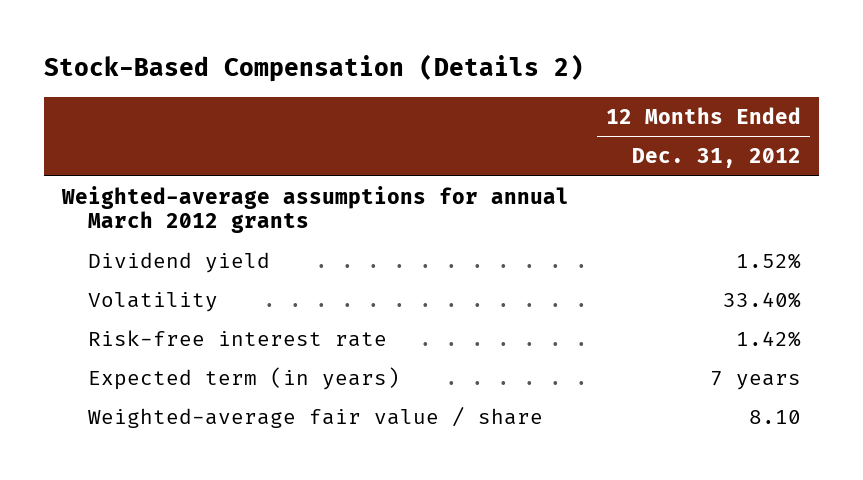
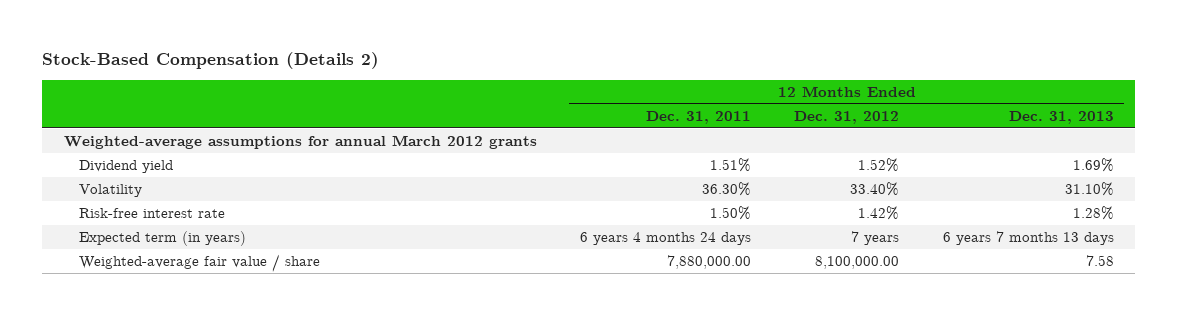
none -> [646,110,752,124] Dec. 31, 2011
none -> [1008,110,1114,124] Dec. 31, 2013
[749,409,802,424] 8.10 -> [815,256,900,270] 8,100,000.00

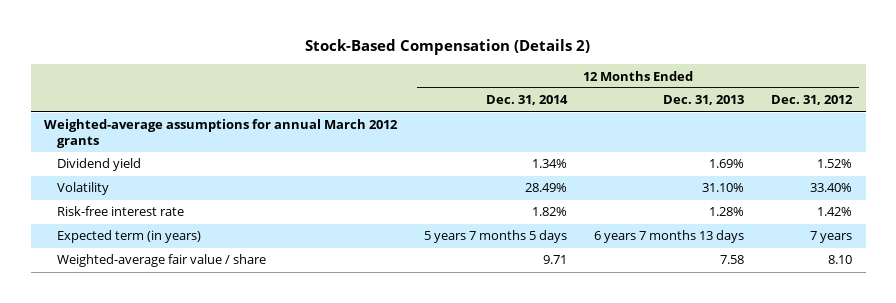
[646,110,752,124] Dec. 31, 2011 -> none
none -> [486,95,569,106] Dec. 31, 2014
[815,256,900,270] 8,100,000.00 -> [828,255,853,265] 8.10

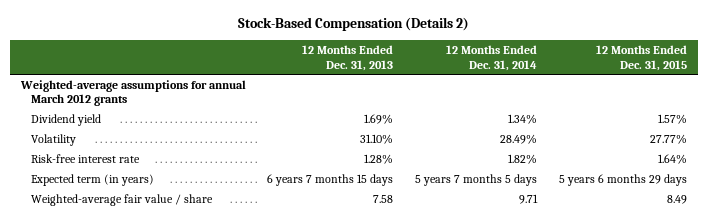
[771,95,854,106] Dec. 31, 2012 -> none
none -> [596,45,688,71] 12 Months Ended Dec. 31, 2015
[594,230,745,244] 6 years 7 months 13 days -> [267,173,394,186] 6 years 7 months 15 days

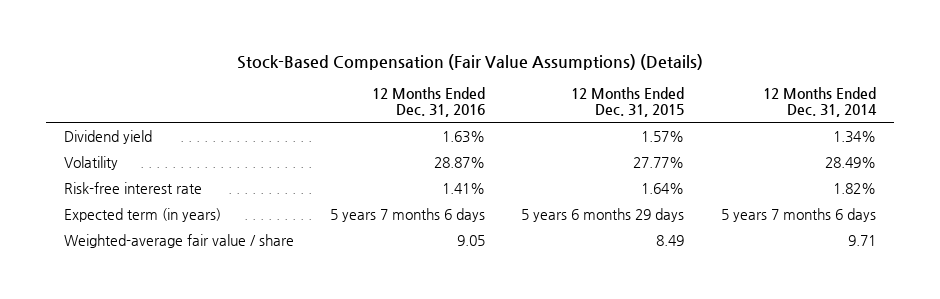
[237,17,469,32] Stock-Based Compensation (Details 2) -> [236,53,703,70] Stock-Based Compensation (Fair Value Assumptions) (Details)
[302,45,394,71] 12 Months Ended Dec. 31, 2013 -> none
none -> [372,87,486,118] 12 Months Ended Dec. 31, 2016
[19,79,246,107] Weighted-average assumptions for annual March 2012 grants -> none
[415,173,538,186] 5 years 7 months 5 days -> [720,207,876,222] 5 years 7 months 6 days

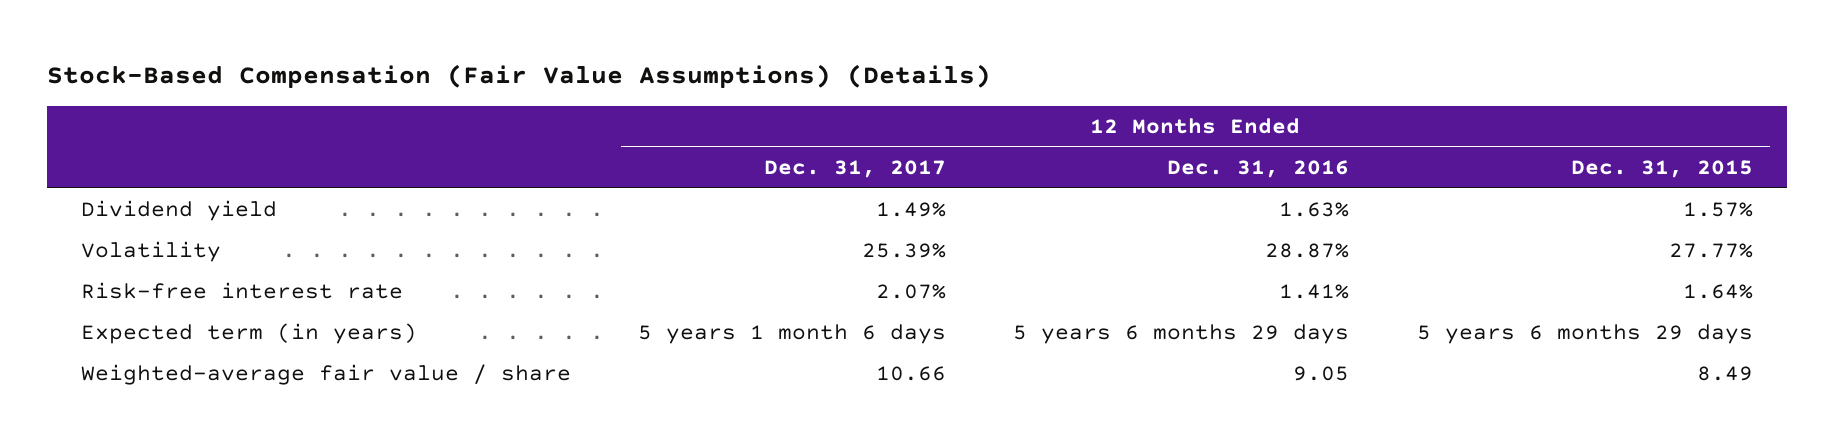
[762,87,877,118] 12 Months Ended Dec. 31, 2014 -> none
none -> [764,160,947,179] Dec. 31, 2017
[330,207,486,222] 5 years 7 months 6 days -> [1013,324,1350,345] 5 years 6 months 29 days

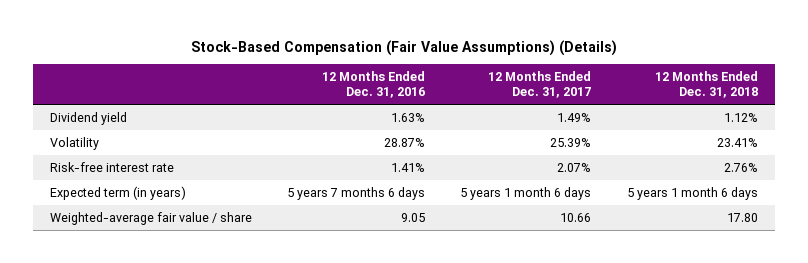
[1570,160,1753,179] Dec. 31, 2015 -> none
none -> [654,70,758,99] 12 Months Ended Dec. 31, 2018
[1013,324,1350,345] 5 years 6 months 29 days -> [287,186,426,200] 5 years 7 months 6 days

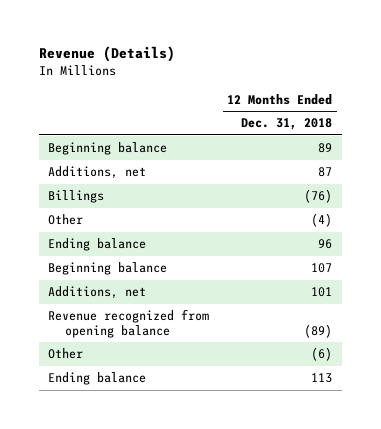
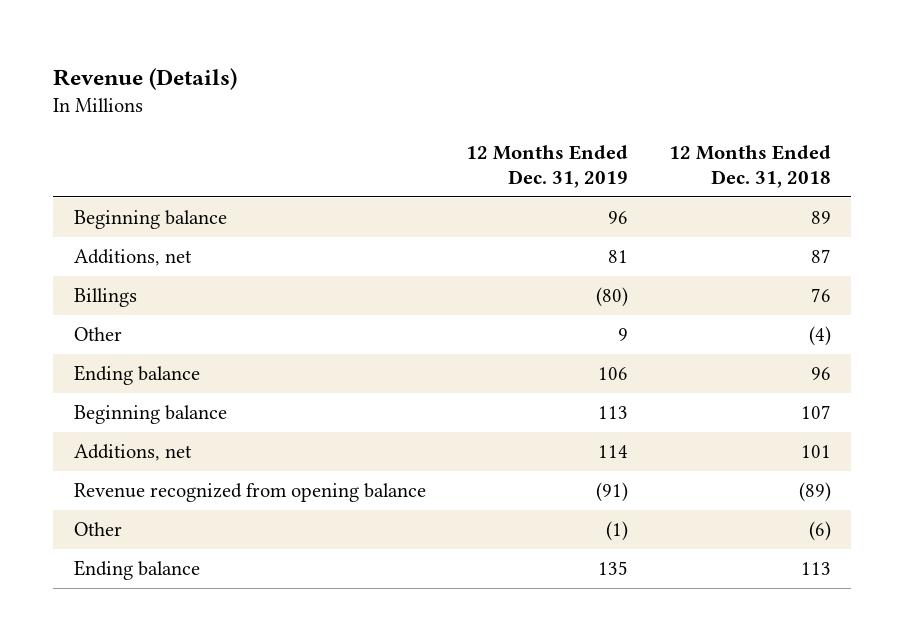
none -> [466,145,629,188] 12 Months Ended Dec. 31, 2019
[304,189,333,204] (76) -> [810,288,831,303] 76

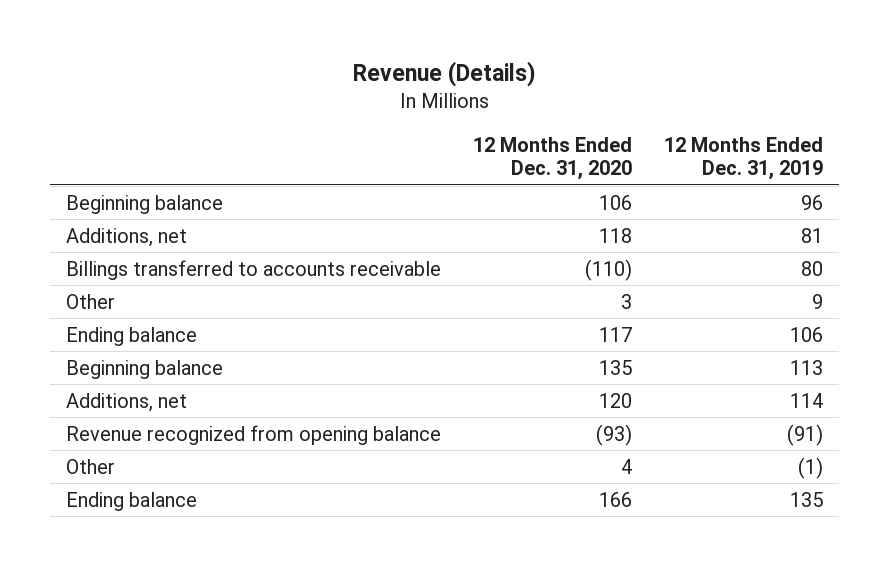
[668,145,831,188] 12 Months Ended Dec. 31, 2018 -> none
none -> [473,137,633,181] 12 Months Ended Dec. 31, 2020
[73,288,137,308] Billings -> [66,259,442,280] Billings transferred to accounts receivable
[596,287,629,308] (80) -> [801,260,824,276] 80

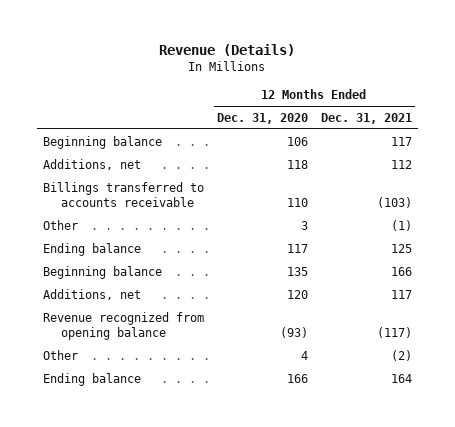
[664,137,824,181] 12 Months Ended Dec. 31, 2019 -> none
none -> [320,112,412,124] Dec. 31, 2021
[585,258,633,281] (110) -> [286,197,308,207] 110

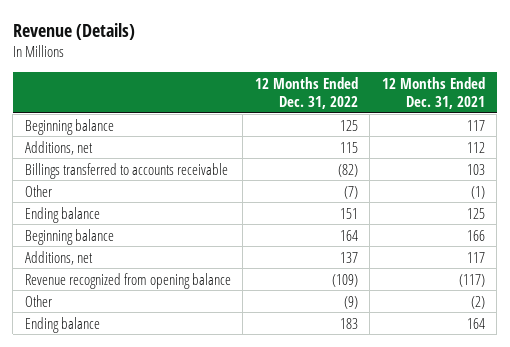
[216,112,308,124] Dec. 31, 2020 -> none
none -> [254,76,358,109] 12 Months Ended Dec. 31, 2022
[376,196,412,208] (103) -> [466,163,485,175] 103

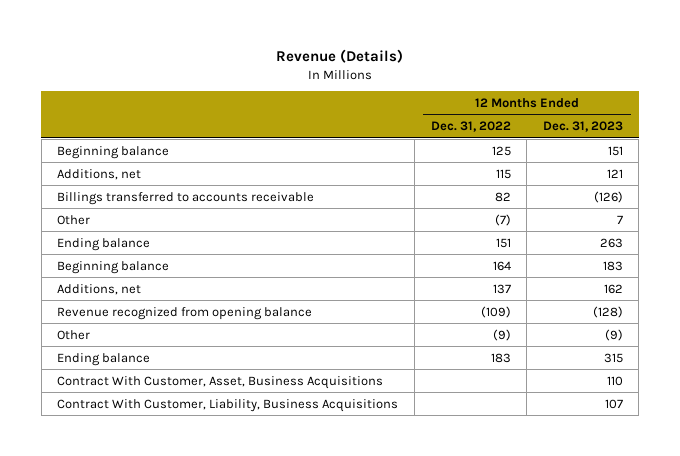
[381,76,485,109] 12 Months Ended Dec. 31, 2021 -> none
none -> [542,121,623,133] Dec. 31, 2023
[337,163,358,177] (82) -> [494,191,511,202] 82
none -> [57,375,384,389] Contract With Customer, Asset, Business Acquisitions
none -> [57,398,399,412] Contract With Customer, Liability, Business Acquisitions

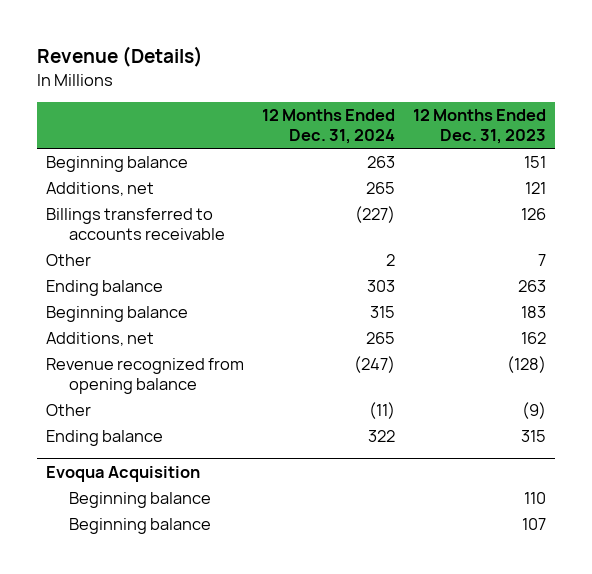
[430,121,511,133] Dec. 31, 2022 -> none
none -> [262,109,396,145] 12 Months Ended Dec. 31, 2024
[593,190,623,203] (126) -> [520,208,546,221] 126
[57,375,384,389] Contract With Customer, Asset, Business Acquisitions -> none
[57,398,399,412] Contract With Customer, Liability, Business Acquisitions -> none
none -> [46,466,201,483] Evoqua Acquisition
none -> [69,492,212,509] Beginning balance
none -> [69,518,212,535] Beginning balance

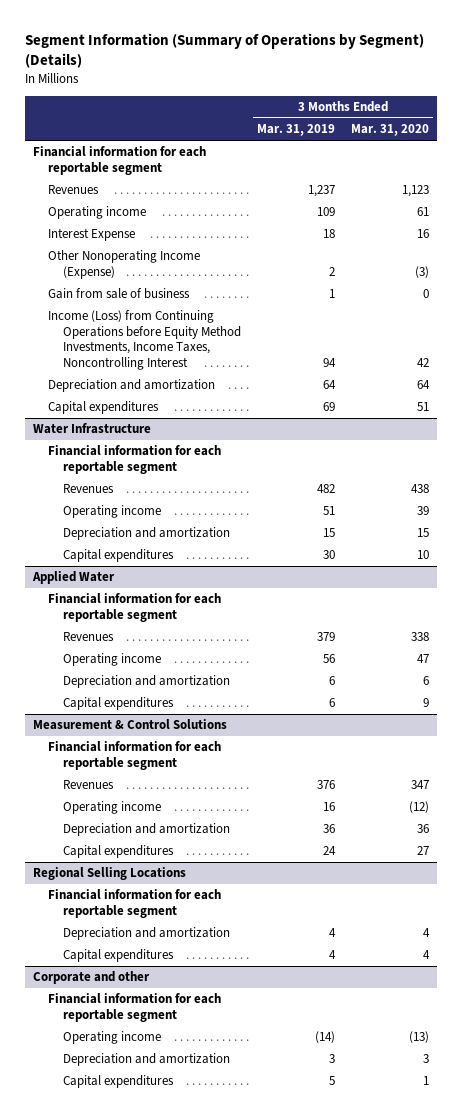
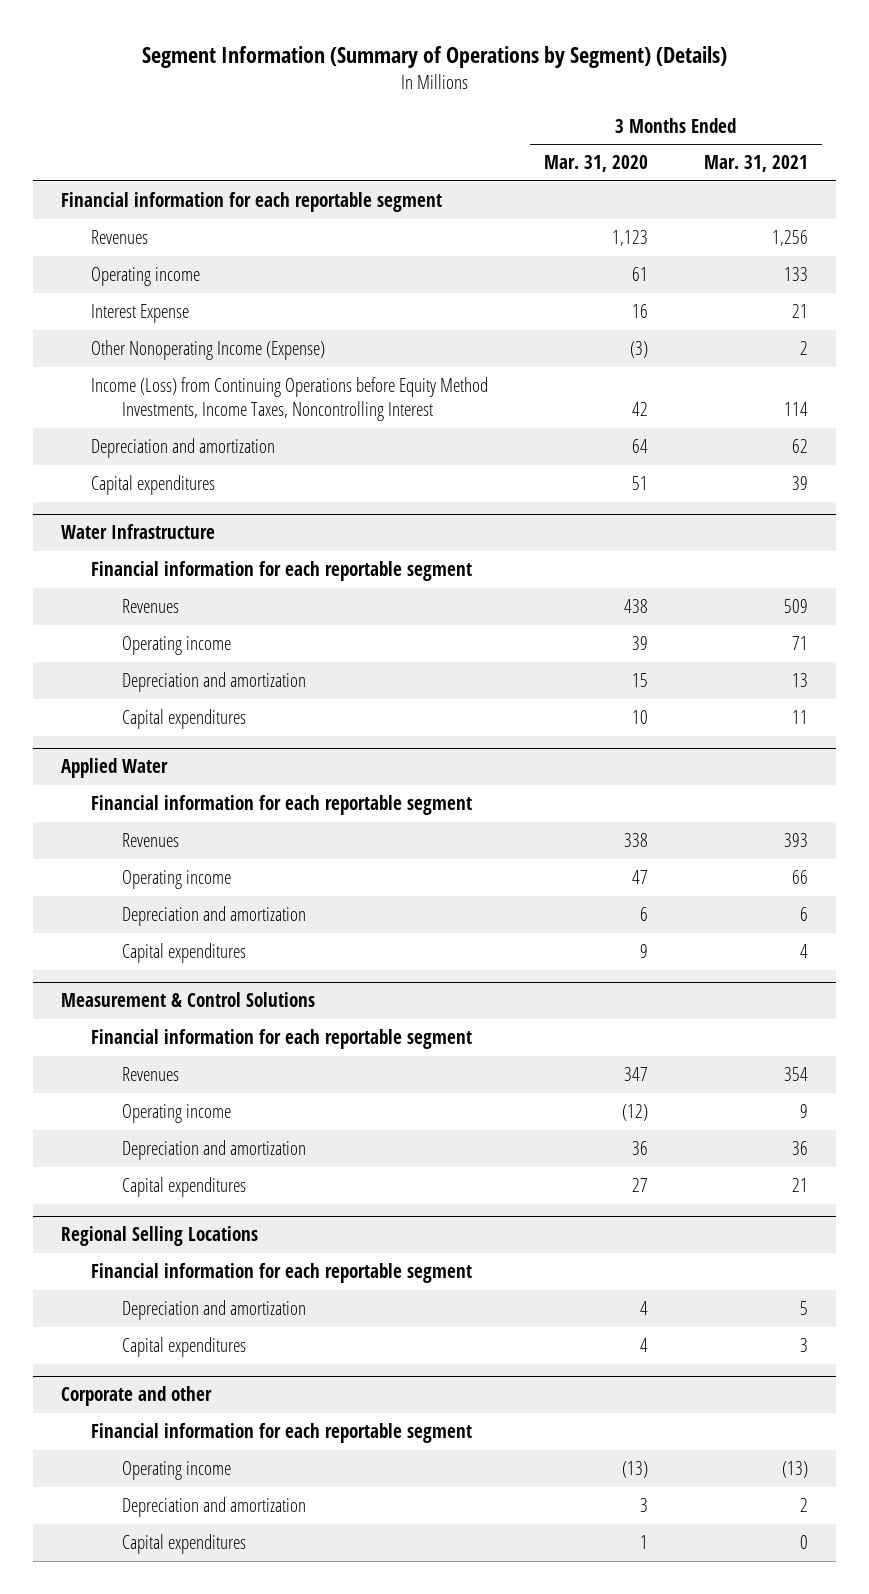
[257,124,336,137] Mar. 31, 2019 -> none
none -> [704,155,809,173] Mar. 31, 2021
[47,288,190,300] Gain from sale of business -> none

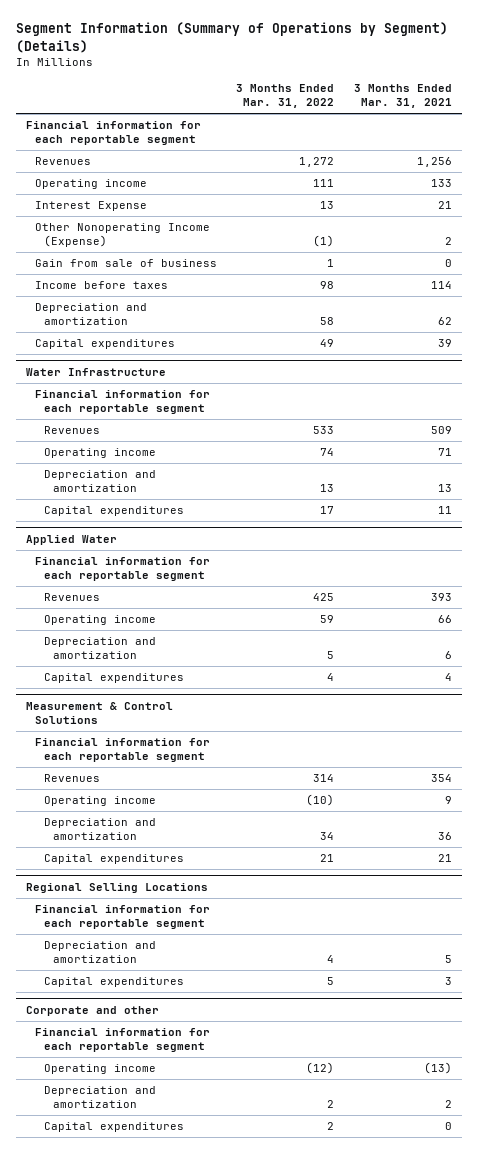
[544,155,649,173] Mar. 31, 2020 -> none
none -> [236,84,335,109] 3 Months Ended Mar. 31, 2022
none -> [34,259,217,268] Gain from sale of business
[91,377,489,422] Income (Loss) from Continuing Operations before Equity Method Investments, Income Taxes, Noncontrolling Interest -> [34,281,168,290] Income before taxes

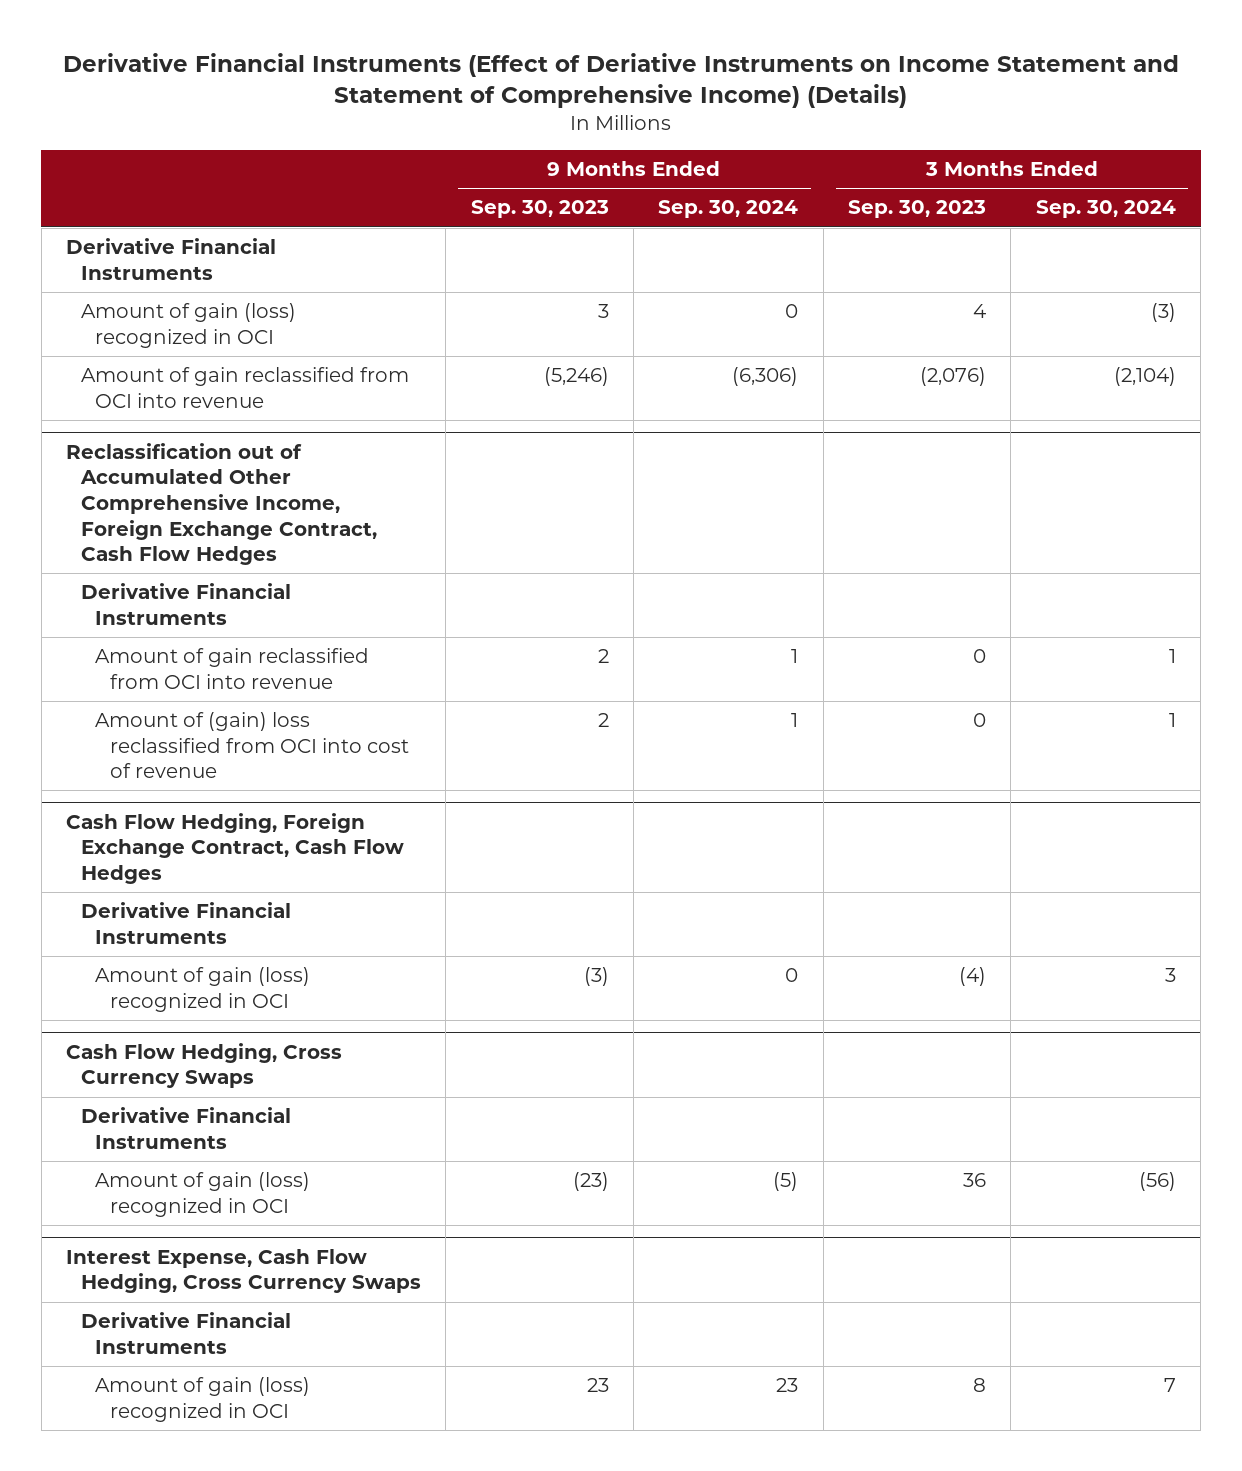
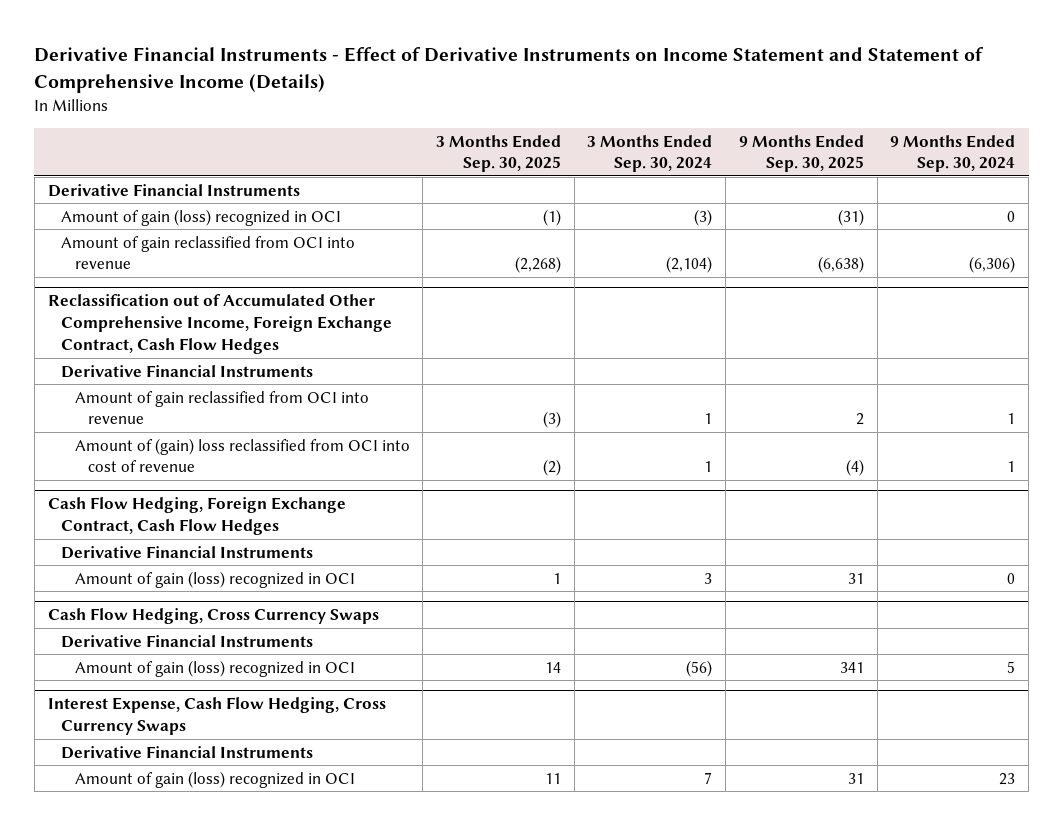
[62,53,1179,109] Derivative Financial Instruments (Effect of Deriative Instruments on Income Statement and Statement of Comprehensive Income) (Details) -> [34,47,985,93] Derivative Financial Instruments - Effect of Derivative Instruments on Income Statement and Statement of Comprehensive Income (Details)
[470,200,609,219] Sep. 30, 2023 -> none
[848,200,987,219] Sep. 30, 2023 -> none
none -> [436,134,562,173] 3 Months Ended Sep. 30, 2025
none -> [738,134,864,173] 9 Months Ended Sep. 30, 2025
[773,1172,799,1192] (5) -> [1007,660,1016,673] 5

